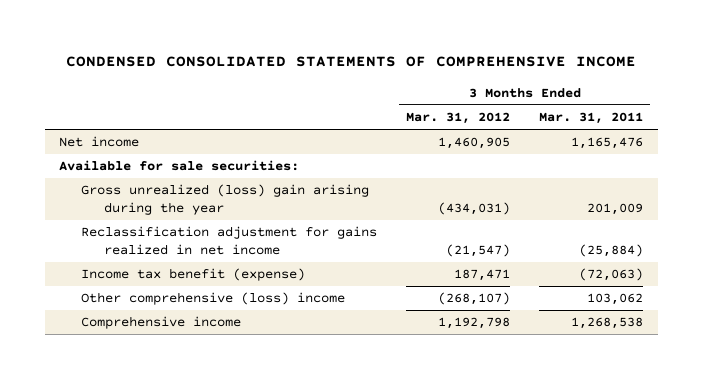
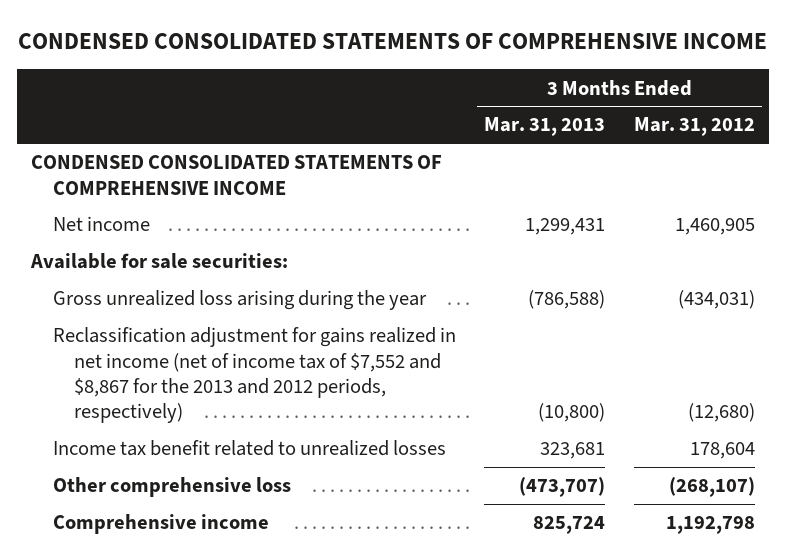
[539,112,644,125] Mar. 31, 2011 -> none
none -> [484,117,606,137] Mar. 31, 2013
none -> [31,155,443,195] CONDENSED CONSOLIDATED STATEMENTS OF COMPREHENSIVE INCOME
[81,226,378,256] Reclassification adjustment for gains realized in net income -> none
[81,268,306,282] Income tax benefit (expense) -> none
[81,184,370,216] Gross unrealized (loss) gain arising during the year -> [52,290,427,311] Gross unrealized loss arising during the year
none -> [52,327,456,424] Reclassification adjustment for gains realized in net income (net of income tax of $7,552 and $8,867 for the 2013 and 2012 periods, respectively)
none -> [52,440,446,457] Income tax benefit related to unrealized losses
[81,292,346,306] Other comprehensive (loss) income -> [52,477,291,498] Other comprehensive loss

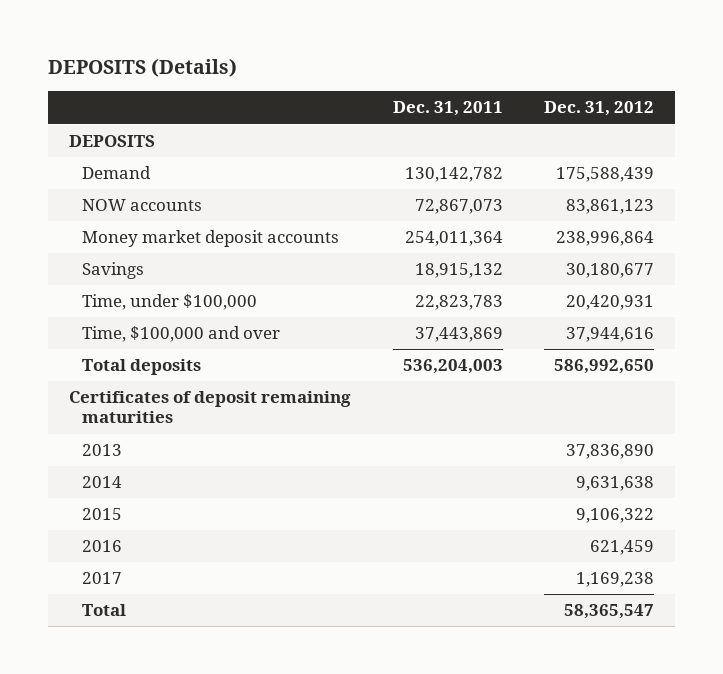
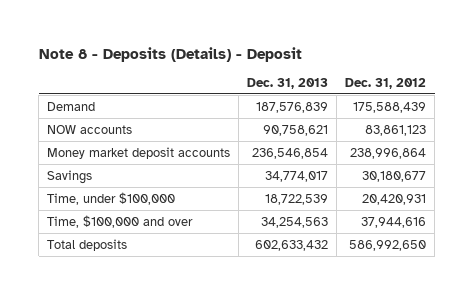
[48,58,238,78] DEPOSITS (Details) -> [38,46,302,62] Note 8 - Deposits (Details) - Deposit
[392,101,503,117] Dec. 31, 2011 -> none
none -> [247,77,329,89] Dec. 31, 2013
[68,135,155,148] DEPOSITS -> none
[68,391,351,424] Certificates of deposit remaining maturities -> none
[81,444,122,457] 2013 -> none
[81,476,122,489] 2014 -> none
[81,508,122,521] 2015 -> none
[81,540,122,553] 2016 -> none
[81,572,122,585] 2017 -> none
[81,604,126,617] Total -> none

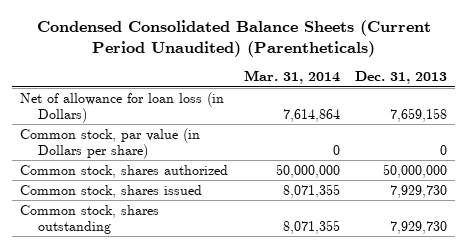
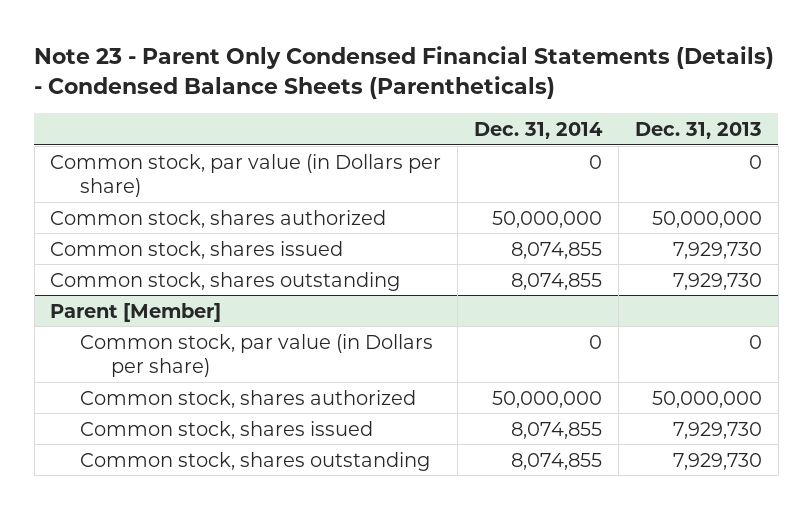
[36,20,431,58] Condensed Consolidated Balance Sheets (Current Period Unaudited) (Parentheticals) -> [34,46,775,100] Note 23 - Parent Only Condensed Financial Statements (Details) - Condensed Balance Sheets (Parentheticals)
[243,70,340,85] Mar. 31, 2014 -> none
none -> [474,121,604,139] Dec. 31, 2014
[19,91,224,123] Net of allowance for loan loss (in Dollars) -> none
none -> [50,302,222,322] Parent [Member]
none -> [80,333,434,377] Common stock, par value (in Dollars per share)
none -> [80,389,417,408] Common stock, shares authorized
none -> [80,420,374,439] Common stock, shares issued
none -> [80,451,431,471] Common stock, shares outstanding

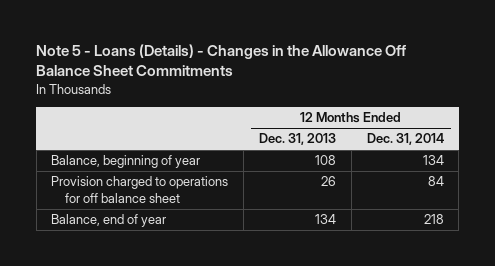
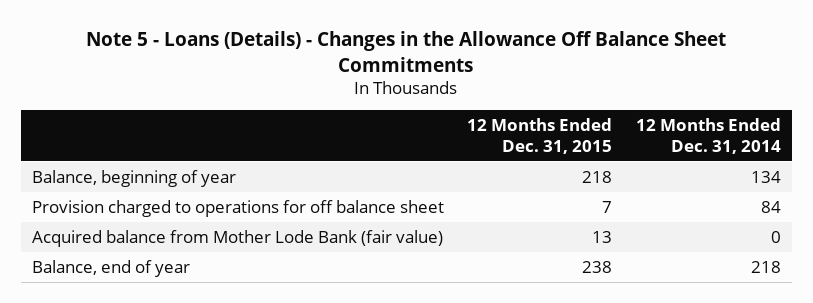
[259,133,337,146] Dec. 31, 2013 -> none
none -> [467,118,613,154] 12 Months Ended Dec. 31, 2015
none -> [32,229,444,247] Acquired balance from Mother Lode Bank (fair value)

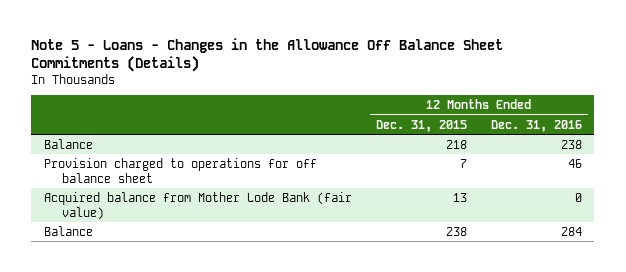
[86,31,727,72] Note 5 - Loans (Details) - Changes in the Allowance Off Balance Sheet Commitments -> [31,37,504,72] Note 5 - Loans - Changes in the Allowance Off Balance Sheet Commitments (Details)
[635,118,781,154] 12 Months Ended Dec. 31, 2014 -> none
none -> [491,119,583,132] Dec. 31, 2016
[32,169,237,187] Balance, beginning of year -> [43,138,93,149] Balance
[32,259,191,277] Balance, end of year -> [43,225,93,236] Balance

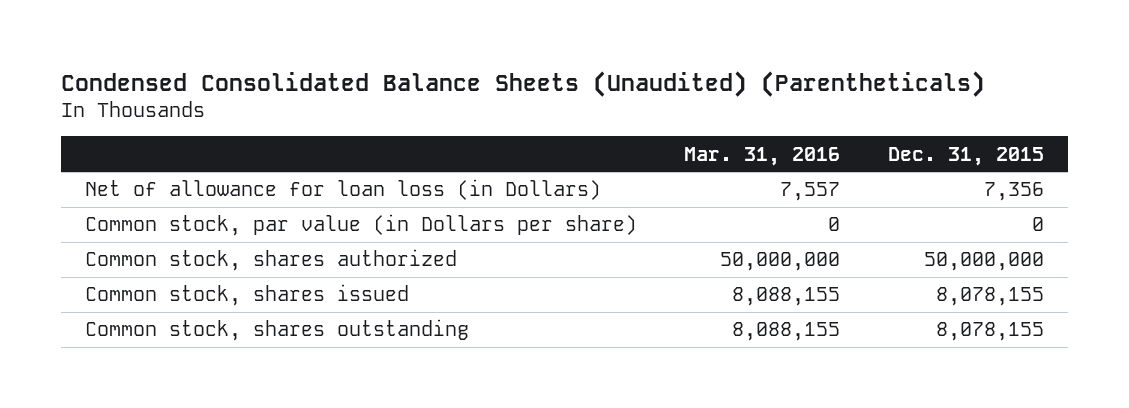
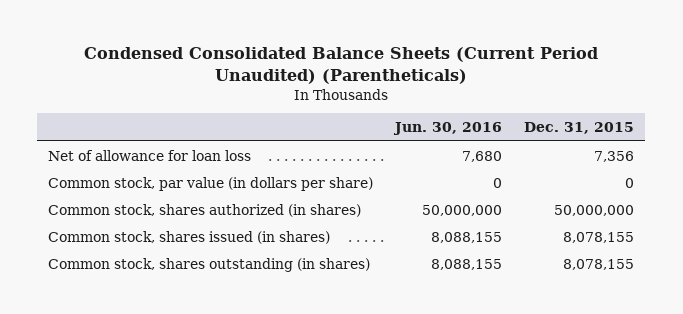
[60,70,985,97] Condensed Consolidated Balance Sheets (Unaudited) (Parentheticals) -> [84,47,599,84] Condensed Consolidated Balance Sheets (Current Period Unaudited) (Parentheticals)
[684,146,841,166] Mar. 31, 2016 -> none
none -> [393,122,503,136] Jun. 30, 2016
[84,179,601,201] Net of allowance for loan loss (in Dollars) -> [48,149,252,161] Net of allowance for loan loss
[84,214,637,237] Common stock, par value (in Dollars per share) -> [48,176,374,191] Common stock, par value (in dollars per share)
[84,249,457,272] Common stock, shares authorized -> [48,203,362,217] Common stock, shares authorized (in shares)
[84,284,409,307] Common stock, shares issued -> [48,230,331,244] Common stock, shares issued (in shares)
[84,319,469,342] Common stock, shares outstanding -> [48,257,371,272] Common stock, shares outstanding (in shares)

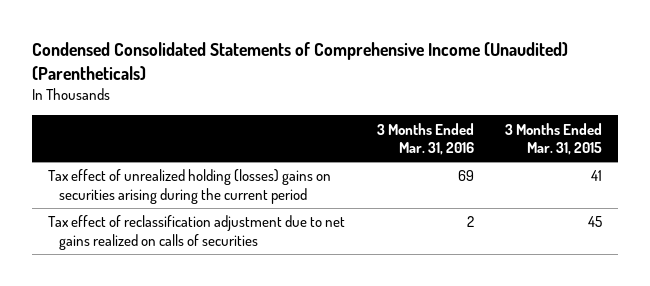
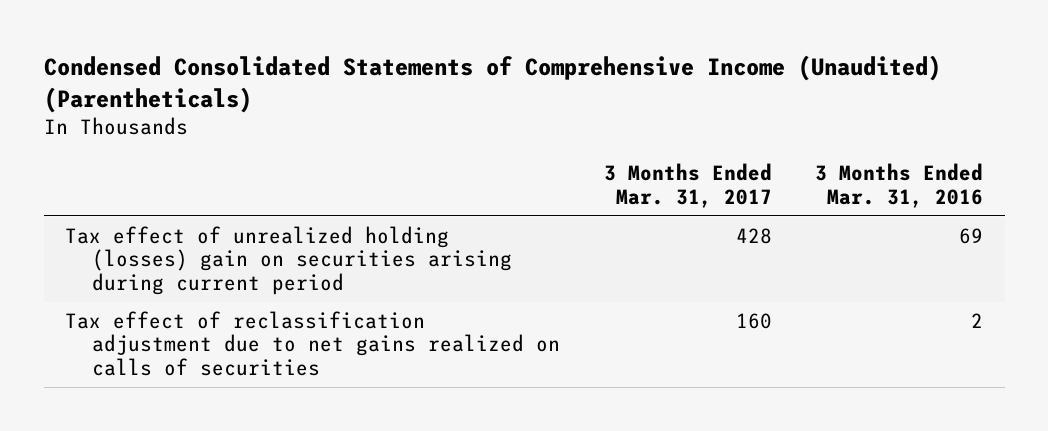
[504,122,602,156] 3 Months Ended Mar. 31, 2015 -> none
none -> [603,163,772,209] 3 Months Ended Mar. 31, 2017
[48,169,332,205] Tax effect of unrealized holding (losses) gains on securities arising during the current period -> [65,225,513,296] Tax effect of unrealized holding (losses) gain on securities arising during current period

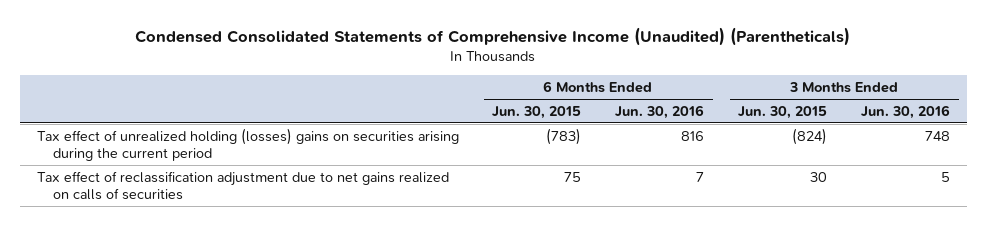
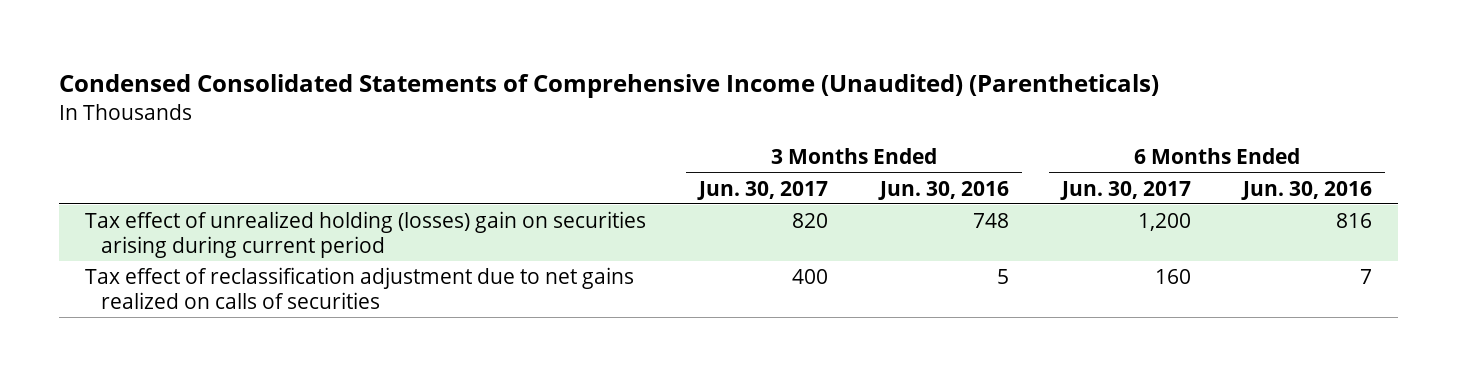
[492,105,582,119] Jun. 30, 2015 -> none
[738,105,828,119] Jun. 30, 2015 -> none
none -> [696,180,828,200] Jun. 30, 2017
none -> [1059,180,1191,200] Jun. 30, 2017
[36,127,459,162] Tax effect of unrealized holding (losses) gains on securities arising during the current period -> [85,211,647,258] Tax effect of unrealized holding (losses) gain on securities arising during current period

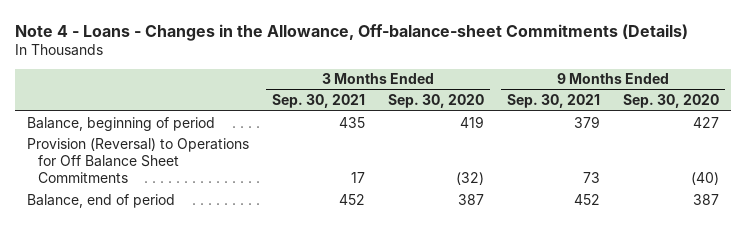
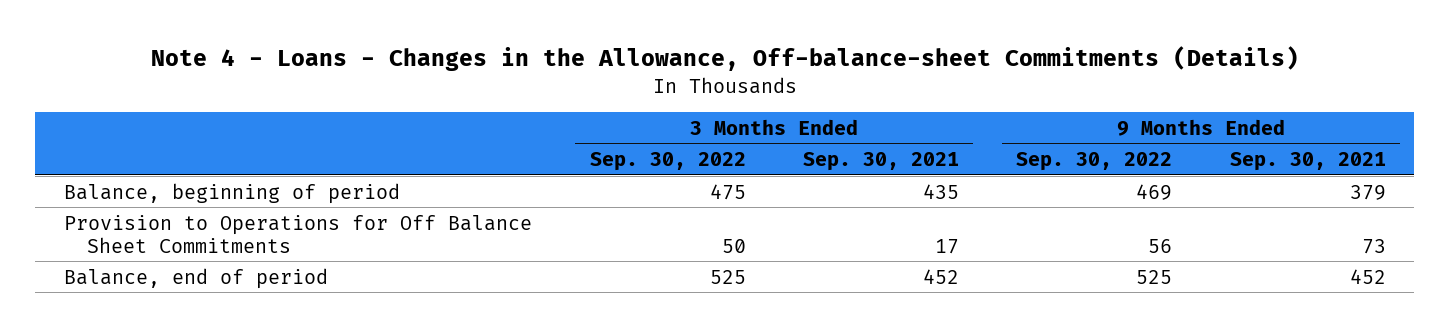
[388,94,485,109] Sep. 30, 2020 -> none
[623,94,720,109] Sep. 30, 2020 -> none
none -> [589,152,746,172] Sep. 30, 2022
none -> [1016,152,1173,172] Sep. 30, 2022
[26,137,249,184] Provision (Reversal) to Operations for Off Balance Sheet Commitments -> [64,214,533,253] Provision to Operations for Off Balance Sheet Commitments

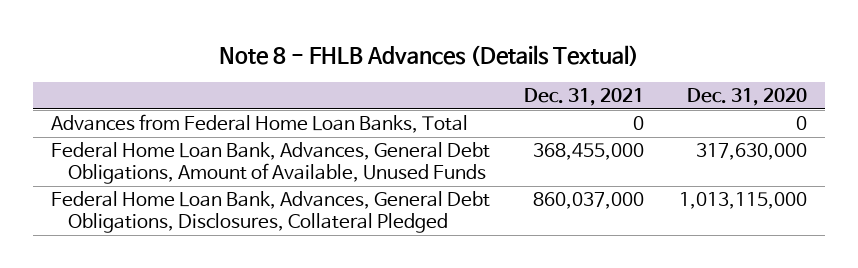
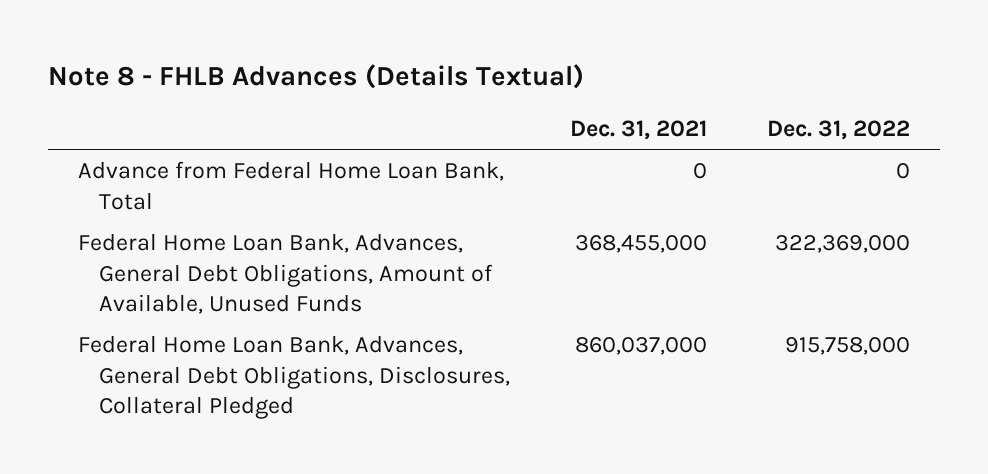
[687,88,808,107] Dec. 31, 2020 -> none
none -> [767,120,911,141] Dec. 31, 2022
[50,114,468,134] Advances from Federal Home Loan Banks, Total -> [77,160,504,210] Advance from Federal Home Loan Bank, Total

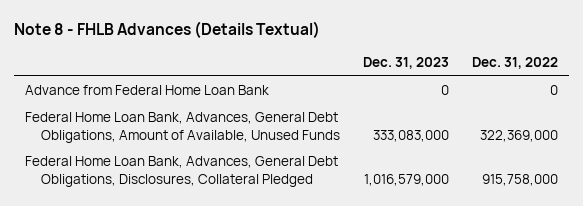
[570,120,708,141] Dec. 31, 2021 -> none
none -> [362,57,449,70] Dec. 31, 2023
[77,160,504,210] Advance from Federal Home Loan Bank, Total -> [25,85,270,96] Advance from Federal Home Loan Bank

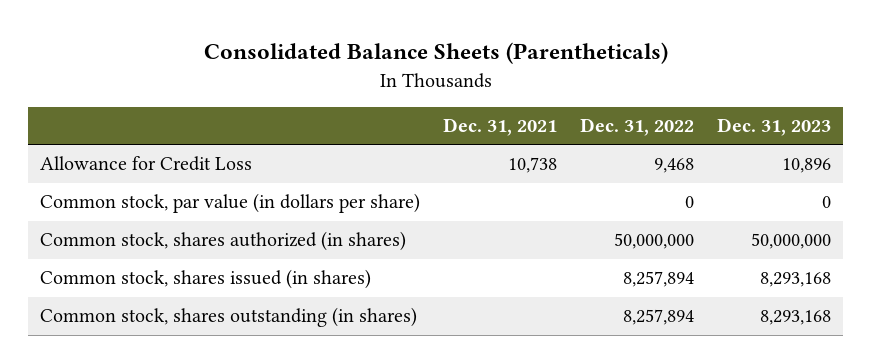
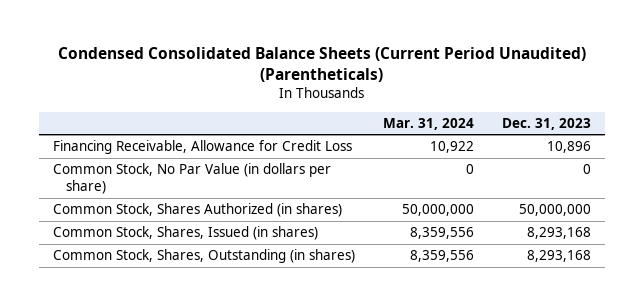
[203,42,668,65] Consolidated Balance Sheets (Parentheticals) -> [57,47,586,83] Condensed Consolidated Balance Sheets (Current Period Unaudited) (Parentheticals)
[442,118,557,137] Dec. 31, 2021 -> none
[580,118,695,137] Dec. 31, 2022 -> none
none -> [382,117,474,130] Mar. 31, 2024
[39,156,252,172] Allowance for Credit Loss -> [52,140,352,155] Financing Receivable, Allowance for Credit Loss
[39,193,420,214] Common stock, par value (in dollars per share) -> [52,163,331,194] Common Stock, No Par Value (in dollars per share)
[39,231,406,252] Common stock, shares authorized (in shares) -> [52,203,342,218] Common Stock, Shares Authorized (in shares)
[39,269,371,290] Common stock, shares issued (in shares) -> [52,226,318,241] Common Stock, Shares, Issued (in shares)
[39,307,417,328] Common stock, shares outstanding (in shares) -> [52,249,355,264] Common Stock, Shares, Outstanding (in shares)

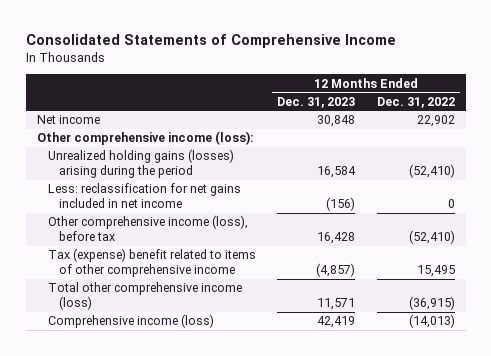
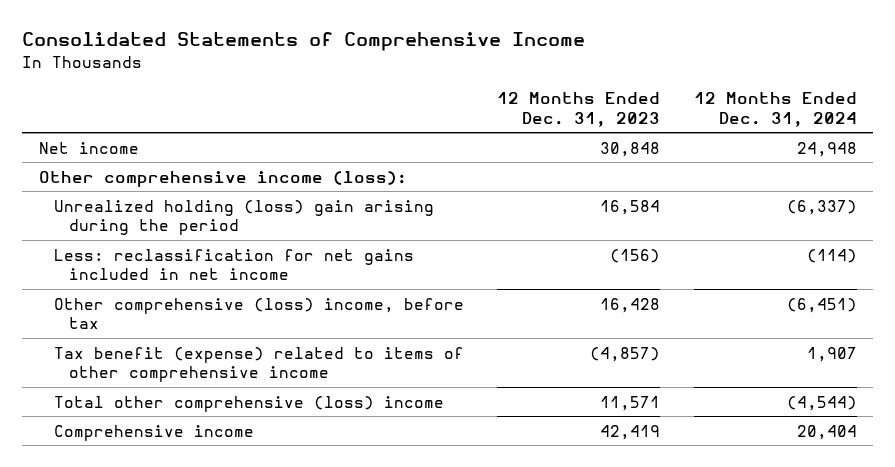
[376,96,455,108] Dec. 31, 2022 -> none
none -> [693,91,857,127] 12 Months Ended Dec. 31, 2024
[47,149,234,179] Unrealized holding gains (losses) arising during the period -> [53,199,434,236] Unrealized holding (loss) gain arising during the period
[47,215,248,242] Other comprehensive income (loss), before tax -> [53,297,464,330] Other comprehensive (loss) income, before tax
[47,248,256,278] Tax (expense) benefit related to items of other comprehensive income -> [53,346,464,383] Tax benefit (expense) related to items of other comprehensive income
[47,282,242,311] Total other comprehensive income (loss) -> [53,395,444,412] Total other comprehensive (loss) income
[47,314,214,329] Comprehensive income (loss) -> [53,424,254,441] Comprehensive income

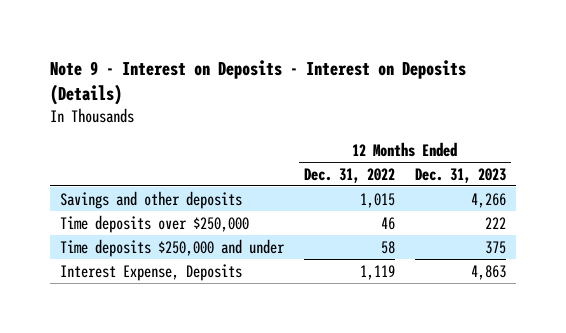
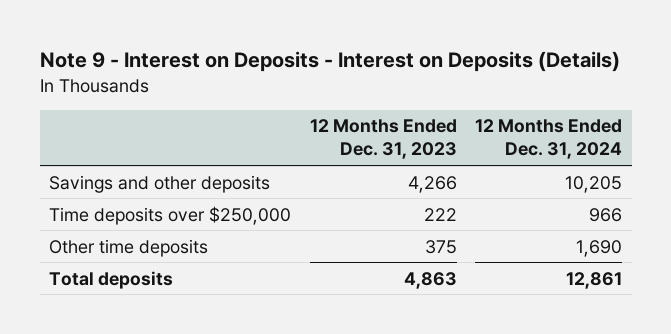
[303,167,395,183] Dec. 31, 2022 -> none
none -> [475,119,623,160] 12 Months Ended Dec. 31, 2024
[59,238,285,257] Time deposits $250,000 and under -> [48,238,208,257] Other time deposits
[59,263,242,281] Interest Expense, Deposits -> [48,270,173,289] Total deposits

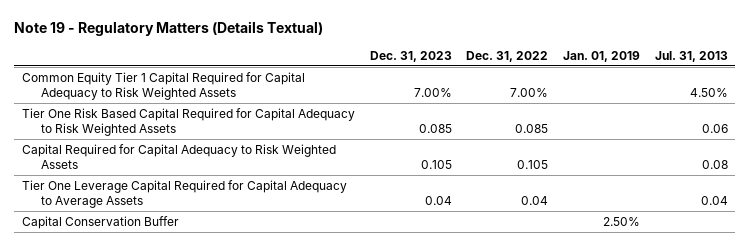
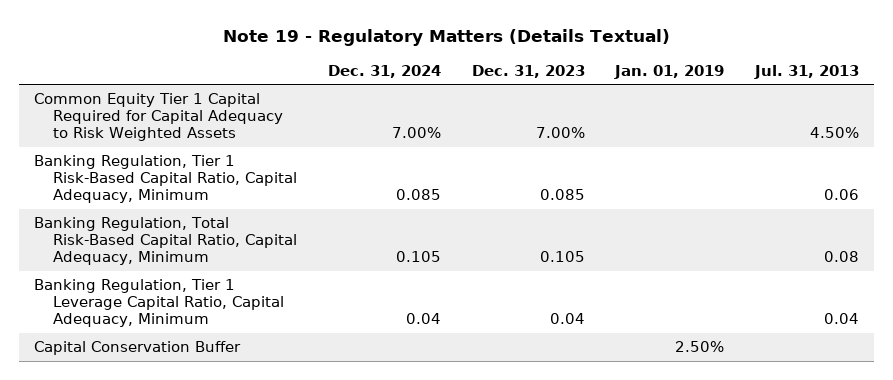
[466,50,549,62] Dec. 31, 2022 -> none
none -> [327,64,441,78] Dec. 31, 2024
[21,107,355,137] Tier One Risk Based Capital Required for Capital Adequacy to Risk Weighted Assets -> [34,155,298,204] Banking Regulation, Tier 1 Risk-Based Capital Ratio, Capital Adequacy, Minimum
[21,143,336,170] Capital Required for Capital Adequacy to Risk Weighted Assets -> [34,217,298,266] Banking Regulation, Total Risk-Based Capital Ratio, Capital Adequacy, Minimum
[21,179,347,209] Tier One Leverage Capital Required for Capital Adequacy to Average Assets -> [34,279,285,328] Banking Regulation, Tier 1 Leverage Capital Ratio, Capital Adequacy, Minimum

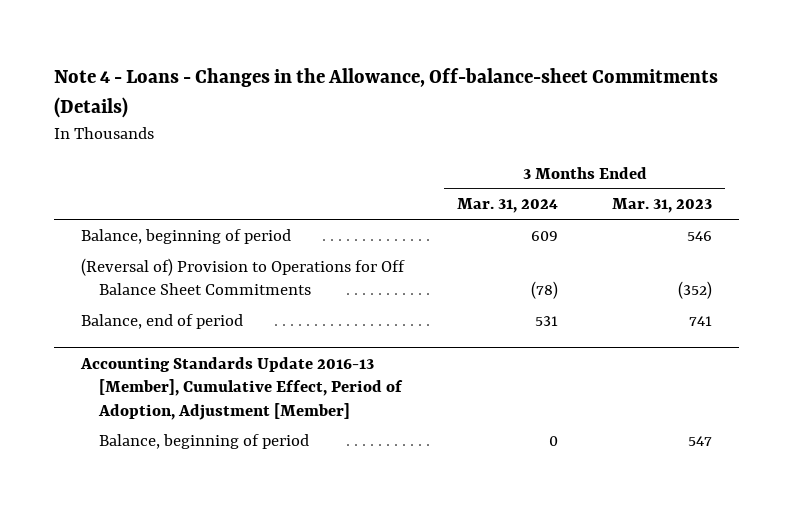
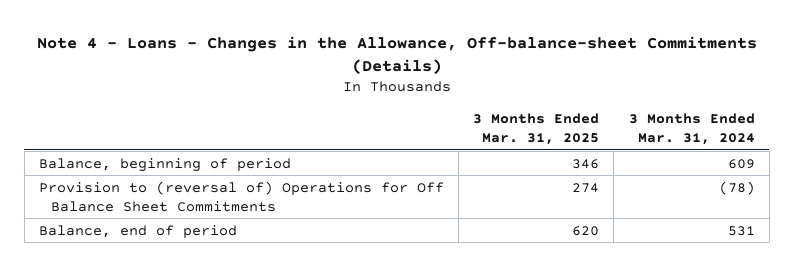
[611,198,712,214] Mar. 31, 2023 -> none
none -> [473,112,600,145] 3 Months Ended Mar. 31, 2025
[80,257,405,296] (Reversal of) Provision to Operations for Off Balance Sheet Commitments -> [39,180,445,212] Provision to (reversal of) Operations for Off Balance Sheet Commitments
[79,356,403,420] Accounting Standards Update 2016-13 [Member], Cumulative Effect, Period of Adoption, Adjustment [Member] -> none
[98,433,309,449] Balance, beginning of period -> none

